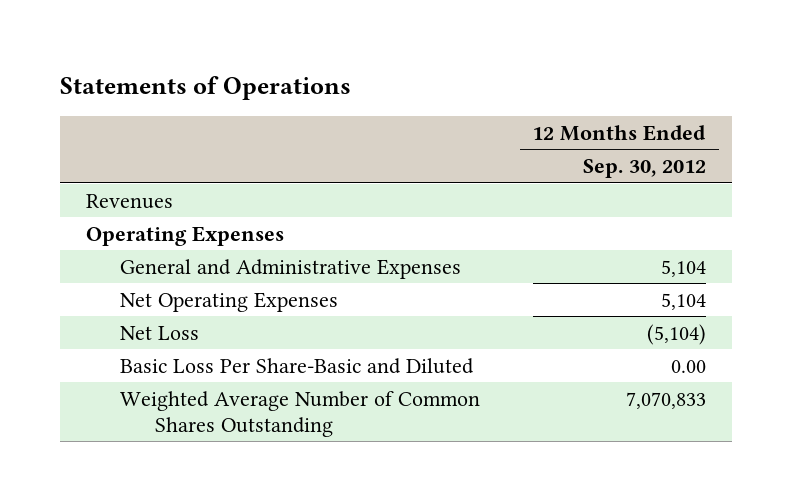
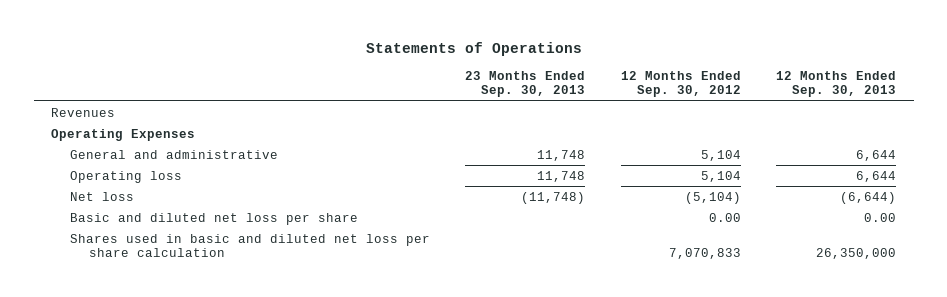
none -> [465,70,586,98] 23 Months Ended Sep. 30, 2013
none -> [776,70,897,98] 12 Months Ended Sep. 30, 2013
[120,258,462,279] General and Administrative Expenses -> [69,149,278,159] General and administrative
[120,291,339,312] Net Operating Expenses -> [69,170,182,183] Operating loss
[120,325,200,340] Net Loss -> [69,191,134,201] Net loss
[120,357,475,374] Basic Loss Per Share-Basic and Diluted -> [69,212,358,225] Basic and diluted net loss per share
[120,390,481,437] Weighted Average Number of Common Shares Outstanding -> [69,233,430,258] Shares used in basic and diluted net loss per share calculation

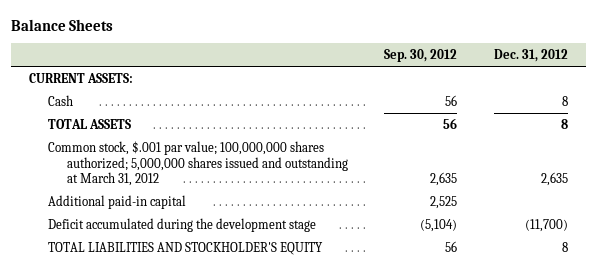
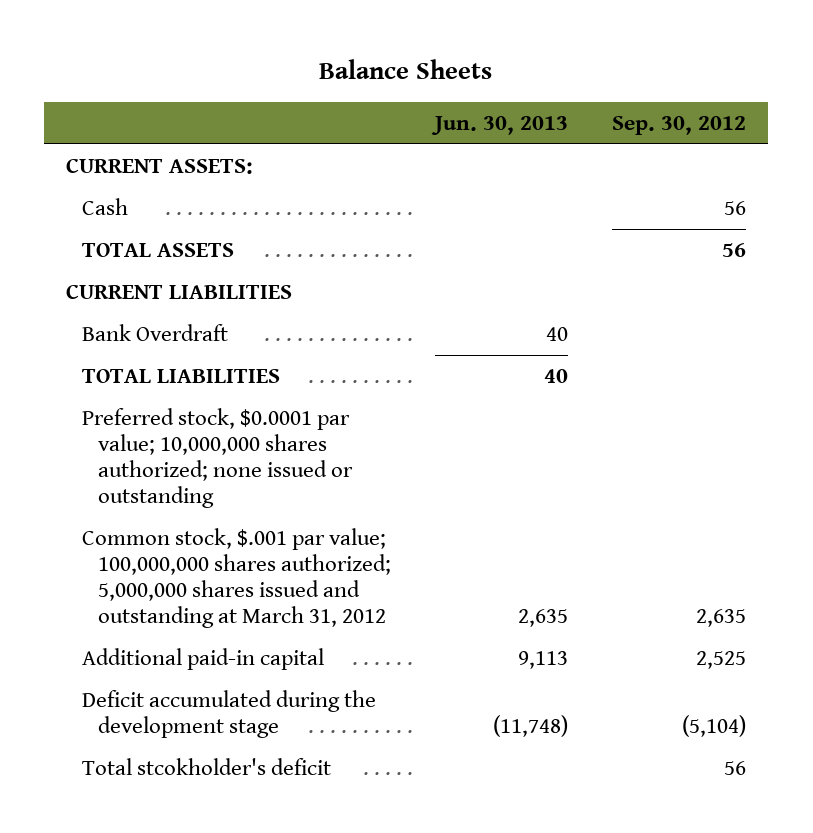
[493,49,568,63] Dec. 31, 2012 -> none
none -> [431,115,569,135] Jun. 30, 2013
none -> [66,284,293,300] CURRENT LIABILITIES
none -> [82,324,229,342] Bank Overdraft
none -> [82,369,281,384] TOTAL LIABILITIES
none -> [82,408,354,508] Preferred stock, $0.0001 par value; 10,000,000 shares authorized; none issued or outstanding
[48,241,324,255] TOTAL LIABILITIES AND STOCKHOLDER'S EQUITY -> none
none -> [82,758,332,776] Total stcokholder's deficit

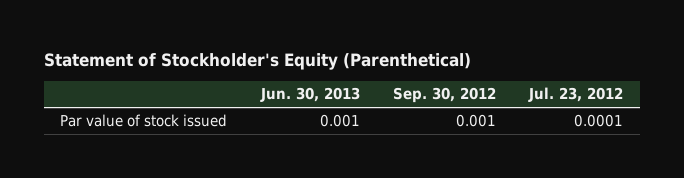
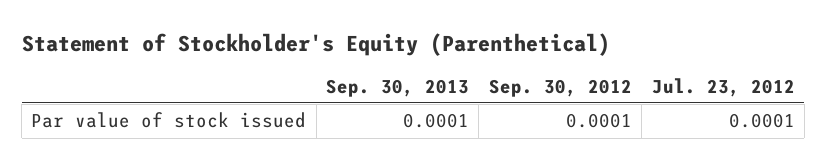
[259,87,360,103] Jun. 30, 2013 -> none
none -> [326,78,470,97] Sep. 30, 2013
[455,114,496,128] 0.001 -> [565,113,632,129] 0.0001

